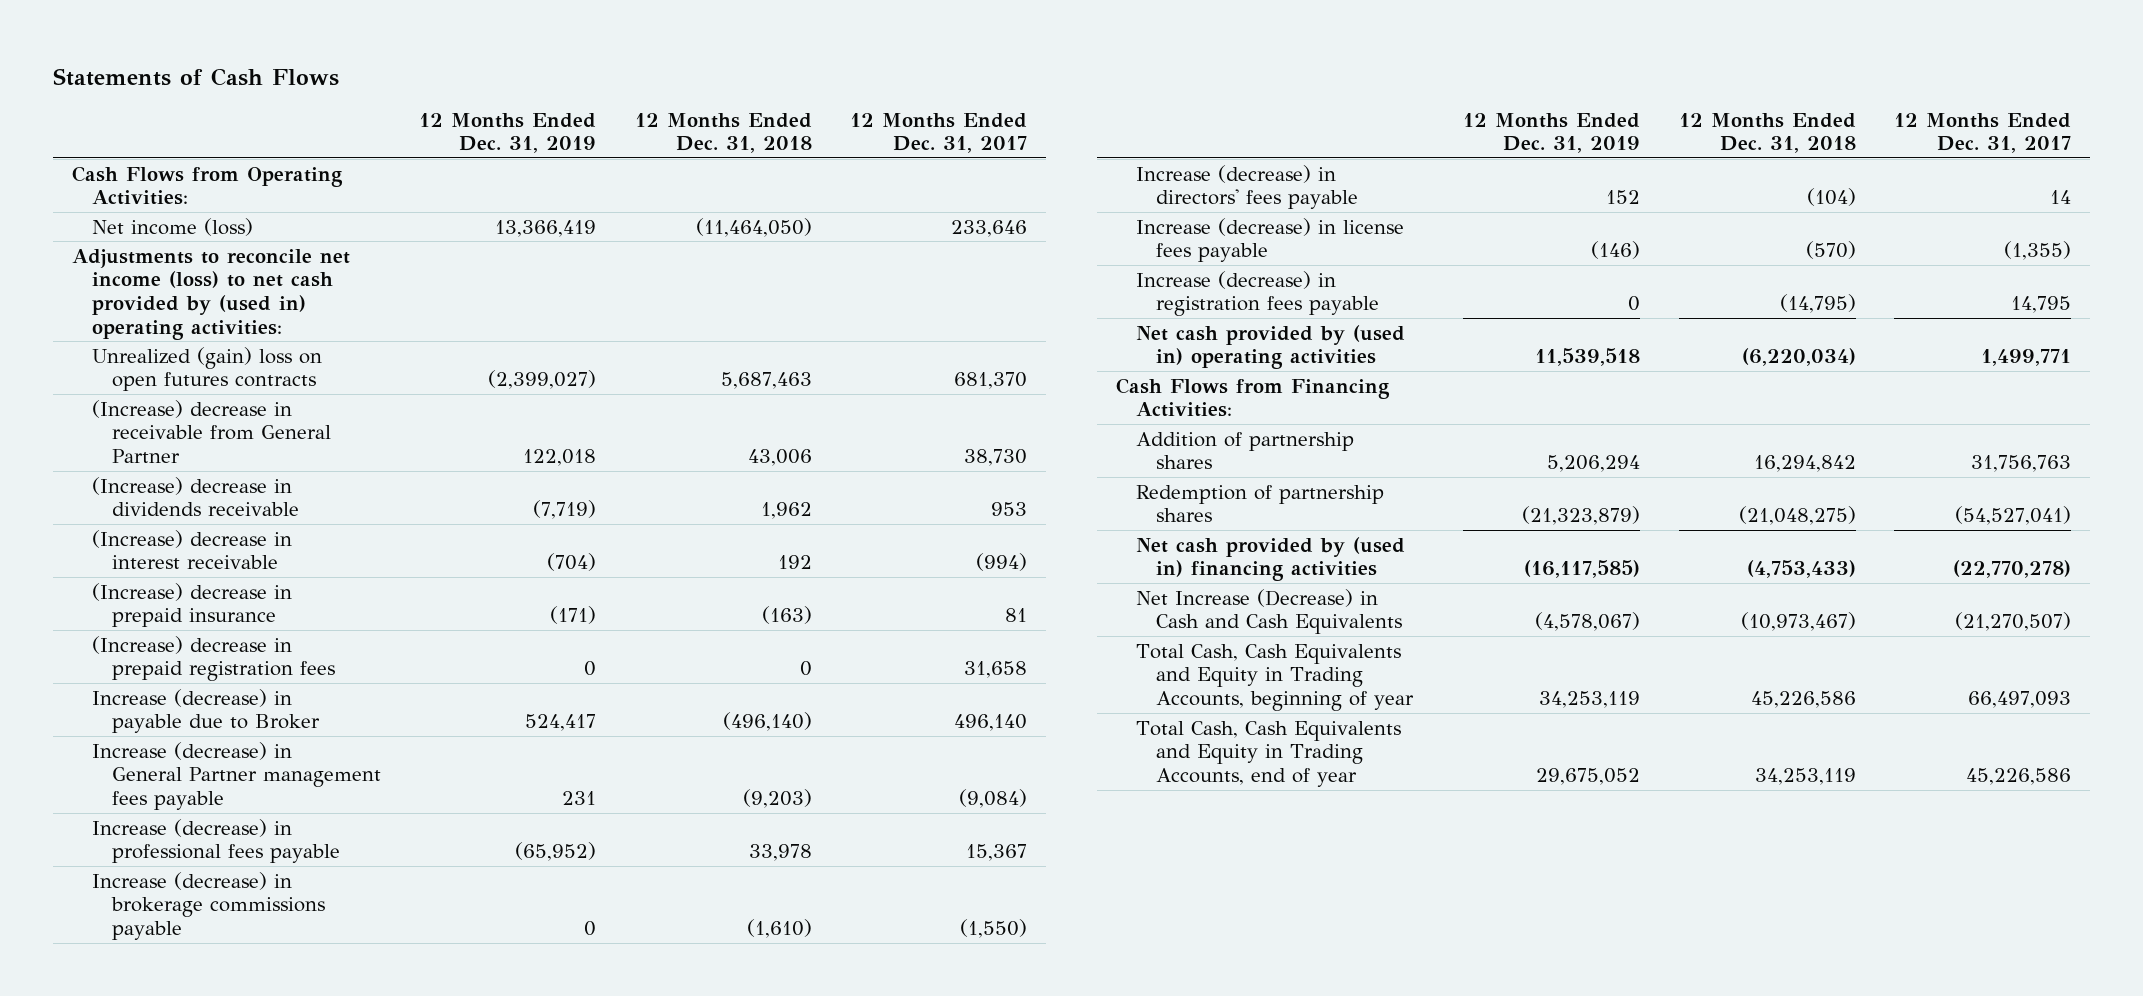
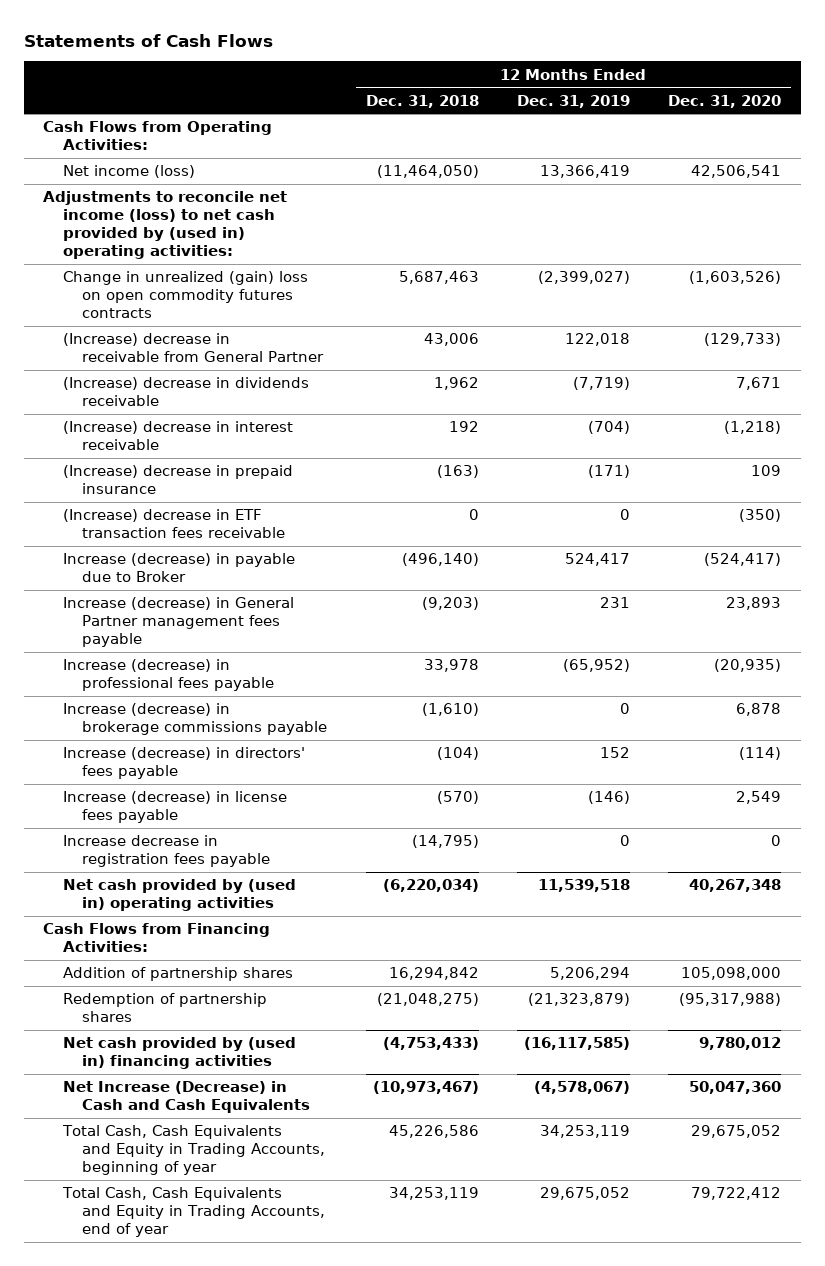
[849,112,1027,154] 12 Months Ended Dec. 31, 2017 -> none
none -> [668,94,782,108] Dec. 31, 2020
[92,346,323,392] Unrealized (gain) loss on open futures contracts -> [62,271,308,319] Change in unrealized (gain) loss on open commodity futures contracts
[92,635,335,682] (Increase) decrease in prepaid registration fees -> none
none -> [62,509,286,539] (Increase) decrease in ETF transaction fees receivable
[1136,270,1380,317] Increase (decrease) in registration fees payable -> [62,835,271,868] Increase decrease in registration fees payable

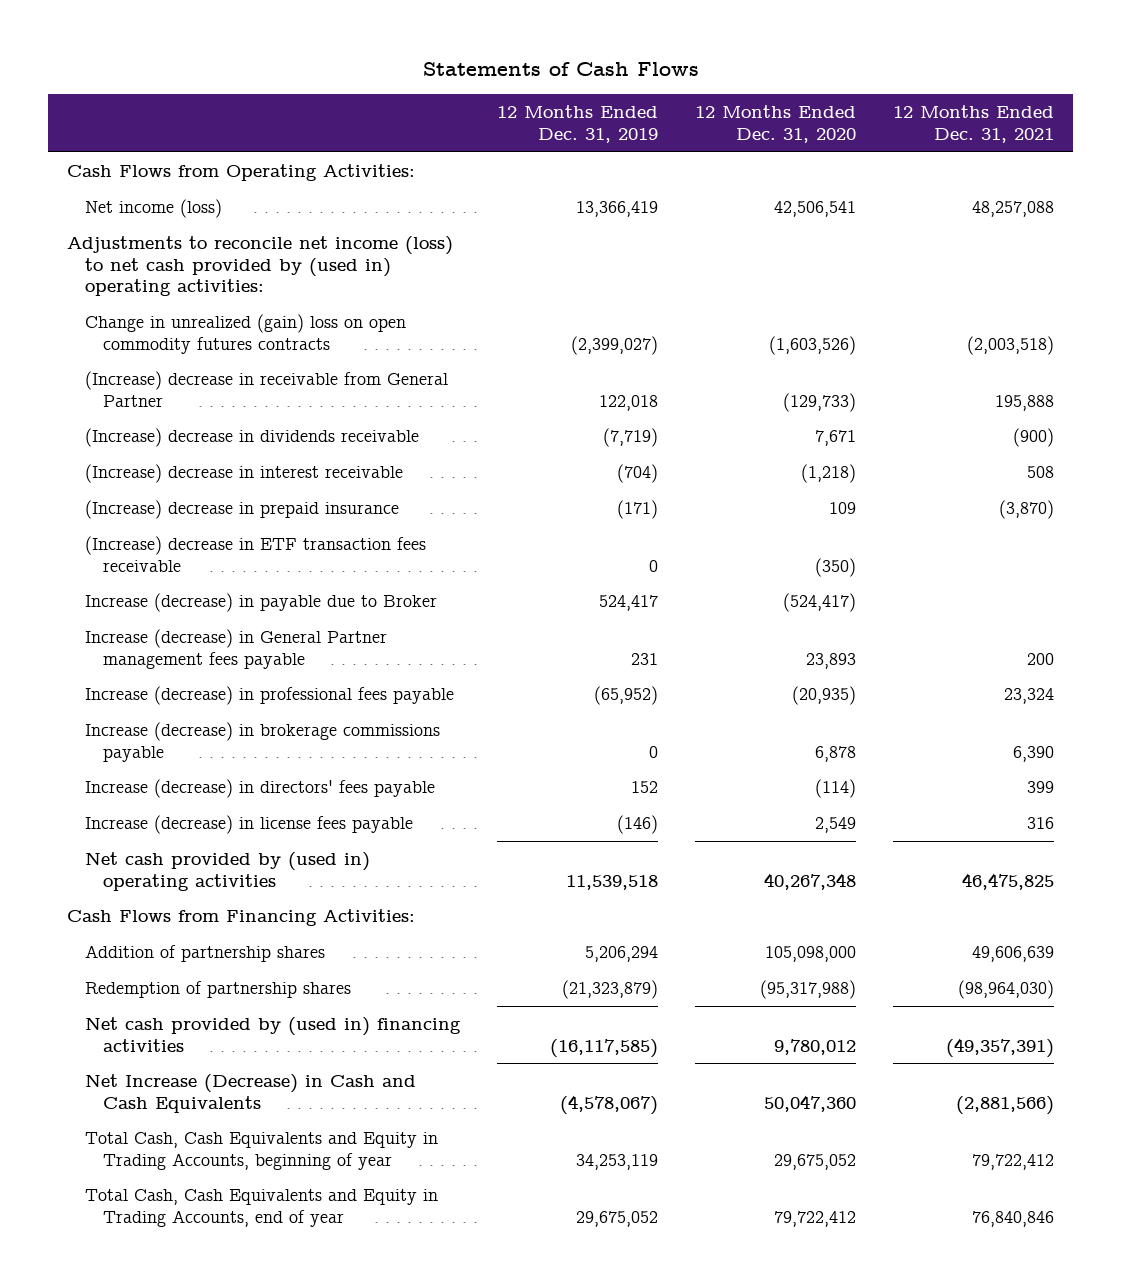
[365,94,479,108] Dec. 31, 2018 -> none
none -> [893,105,1055,143] 12 Months Ended Dec. 31, 2021
[62,835,271,868] Increase decrease in registration fees payable -> none

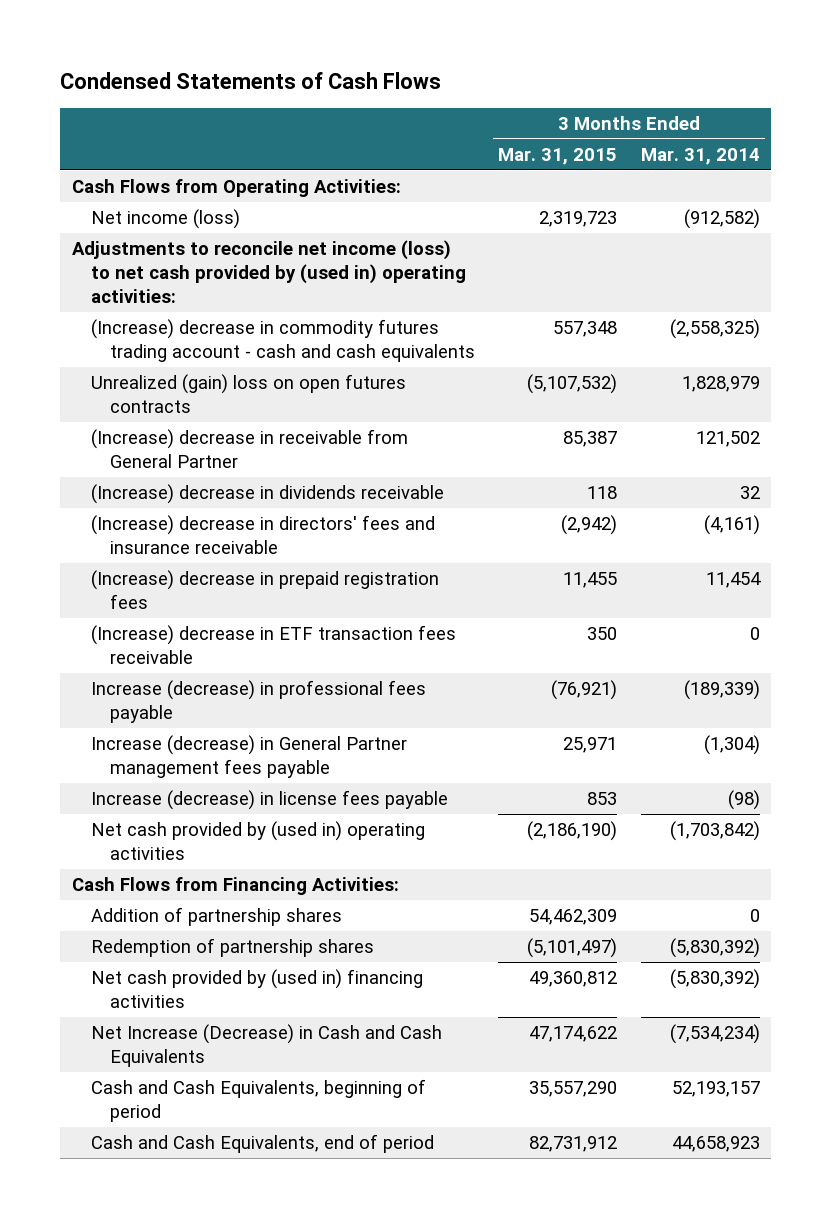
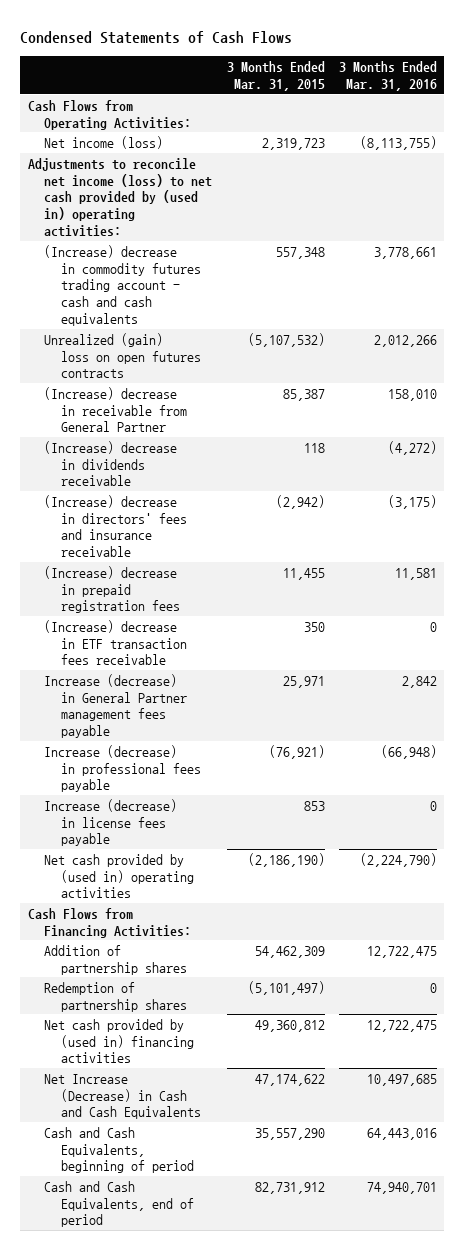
[640,147,760,165] Mar. 31, 2014 -> none
none -> [339,61,438,91] 3 Months Ended Mar. 31, 2016
[91,680,427,723] Increase (decrease) in professional fees payable -> [44,744,202,793] Increase (decrease) in professional fees payable

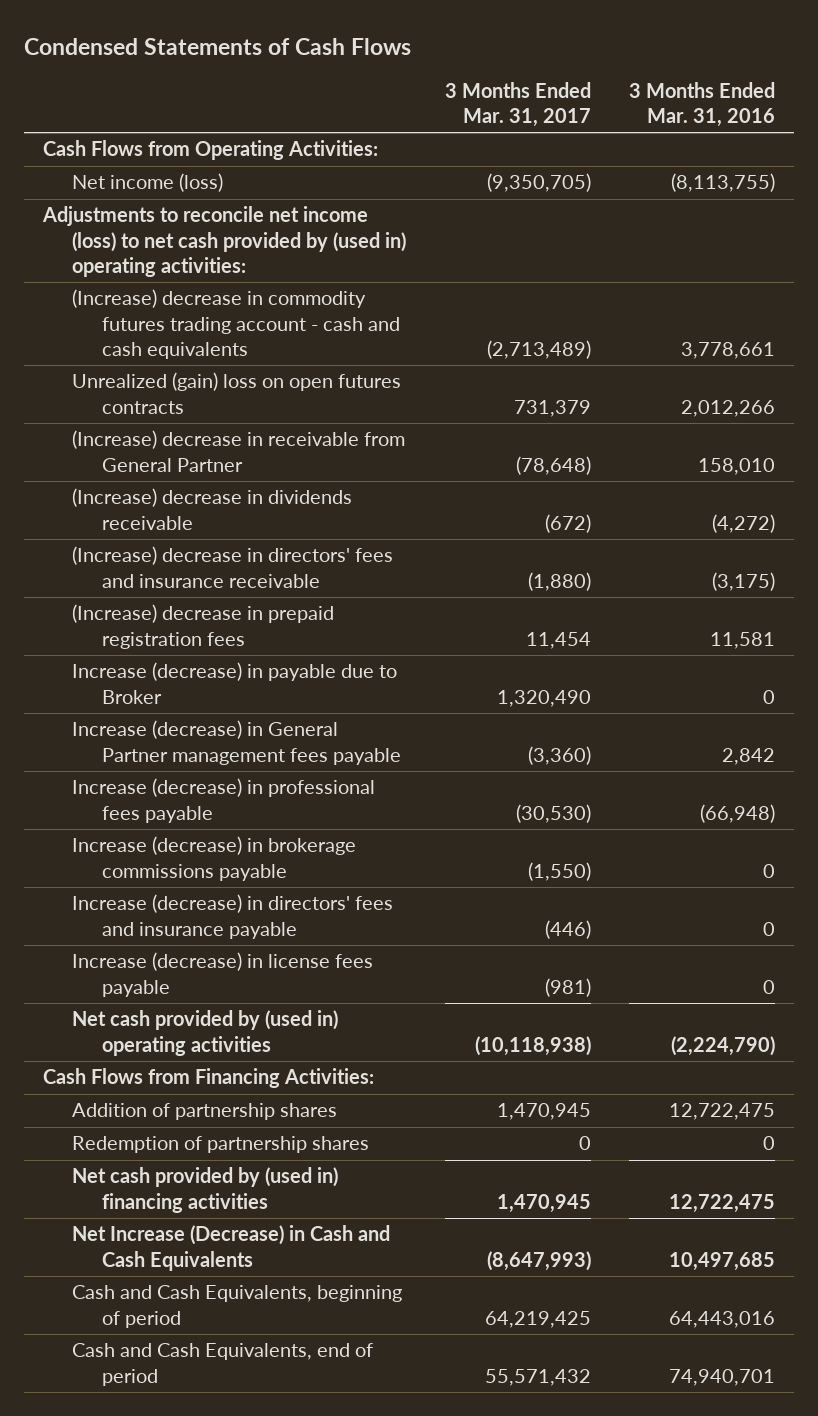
[226,61,325,91] 3 Months Ended Mar. 31, 2015 -> none
none -> [444,81,591,128] 3 Months Ended Mar. 31, 2017
[44,619,188,666] (Increase) decrease in ETF transaction fees receivable -> [72,662,398,704] Increase (decrease) in payable due to Broker
none -> [72,836,357,881] Increase (decrease) in brokerage commissions payable
none -> [72,894,394,939] Increase (decrease) in directors' fees and insurance payable

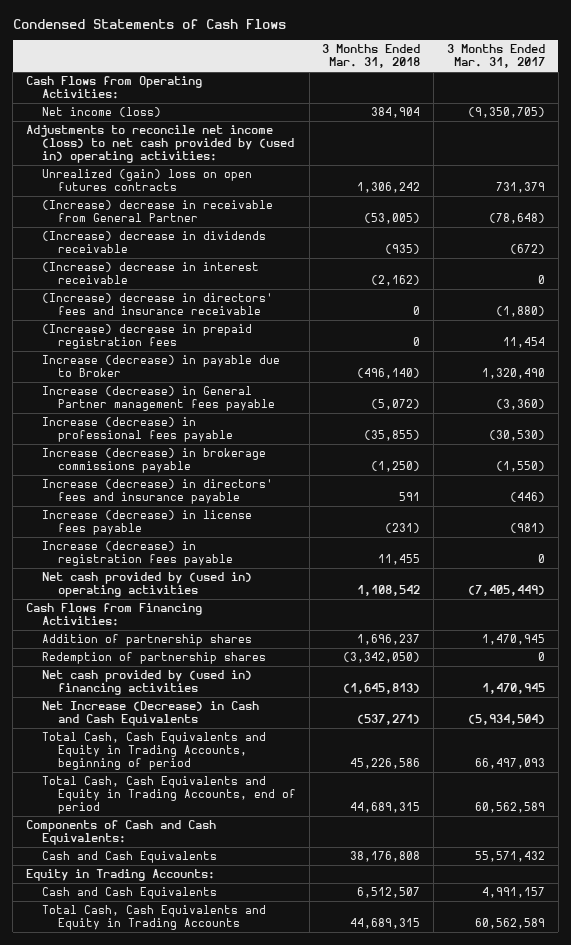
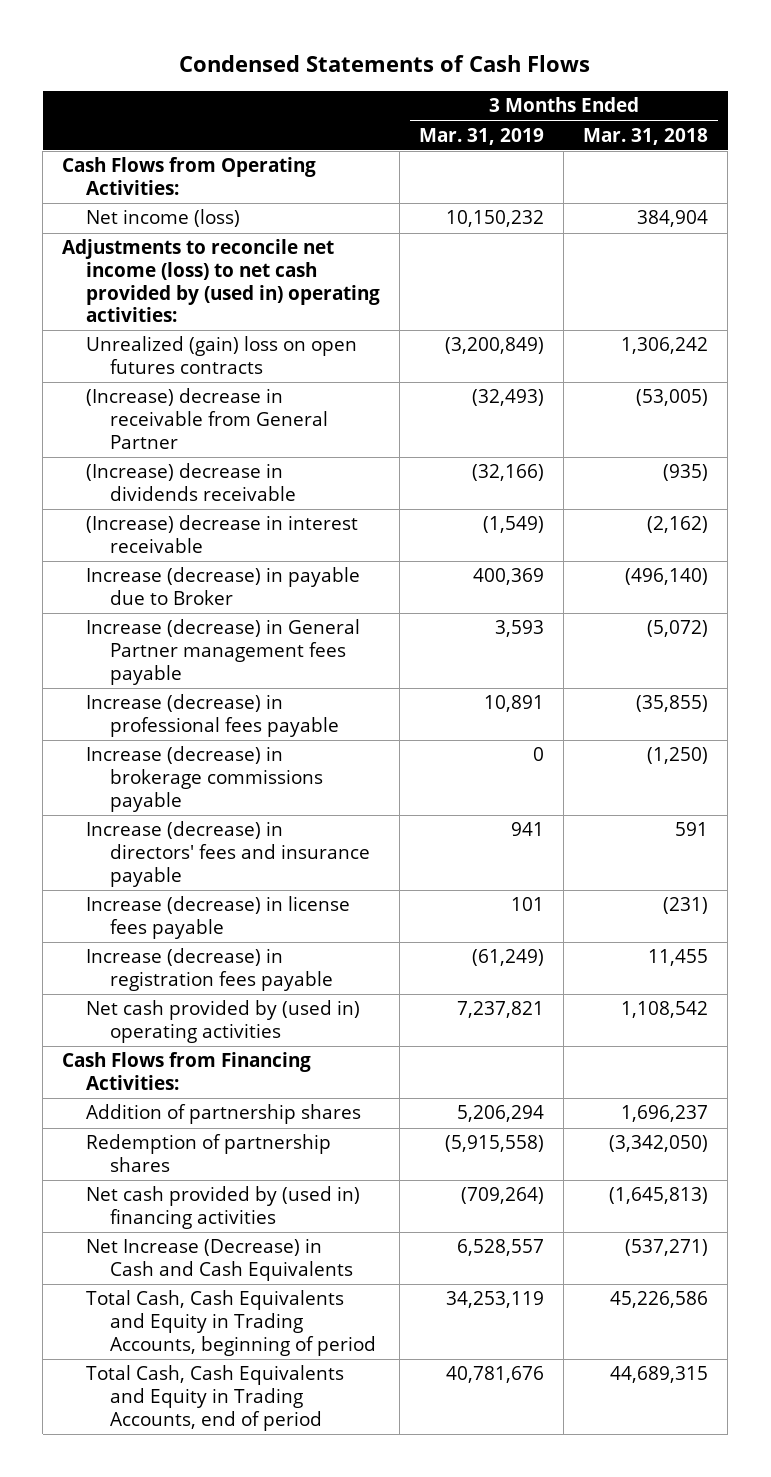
[446,44,545,69] 3 Months Ended Mar. 31, 2017 -> none
none -> [419,127,545,145] Mar. 31, 2019
[41,293,273,316] (Increase) decrease in directors' fees and insurance receivable -> none
[41,324,252,350] (Increase) decrease in prepaid registration fees -> none
[25,820,216,846] Components of Cash and Cash Equivalents: -> none
[41,851,217,864] Cash and Cash Equivalents -> none
[25,869,215,882] Equity in Trading Accounts: -> none
[41,887,217,900] Cash and Cash Equivalents -> none
[41,905,266,931] Total Cash, Cash Equivalents and Equity in Trading Accounts -> none

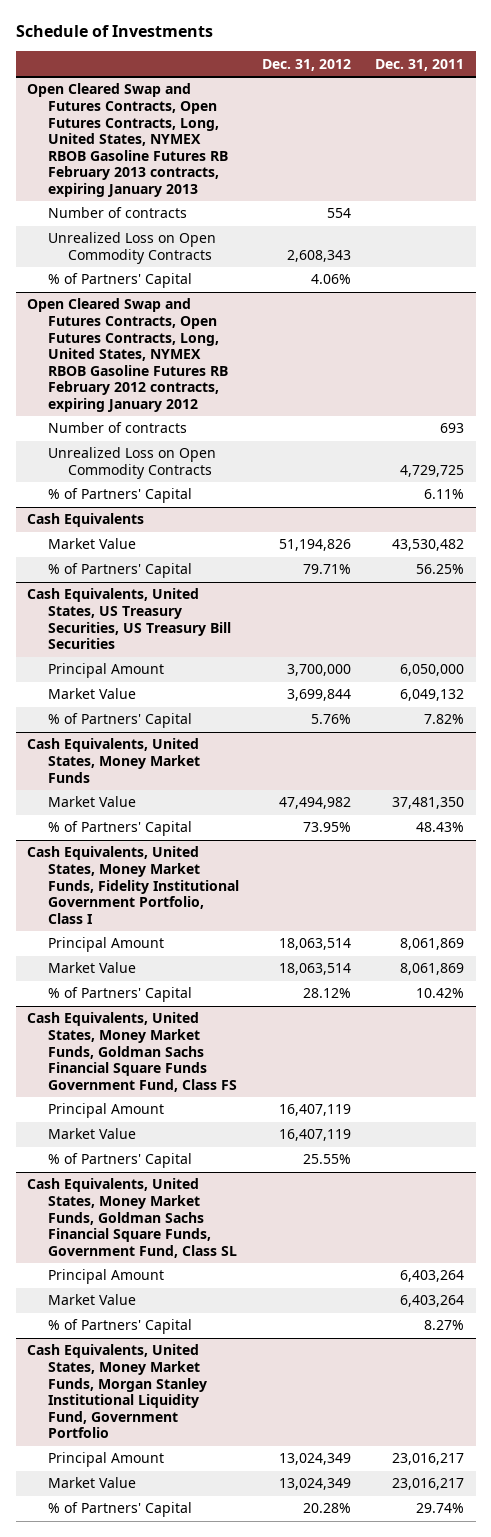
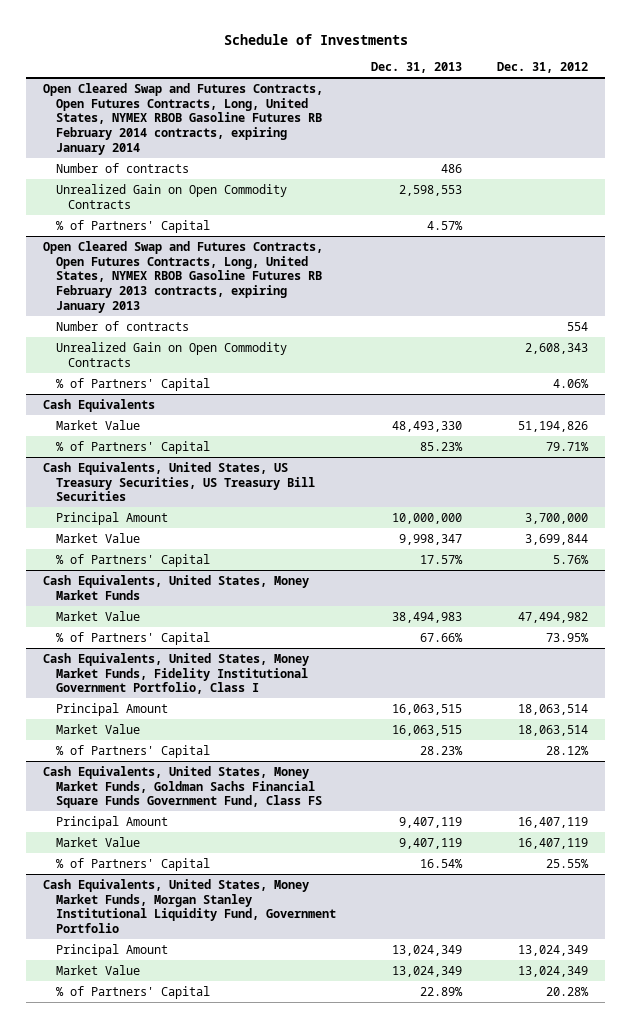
[374,58,464,71] Dec. 31, 2011 -> none
none -> [370,62,462,74] Dec. 31, 2013
none -> [43,82,324,156] Open Cleared Swap and Futures Contracts, Open Futures Contracts, Long, United States, NYMEX RBOB Gasoline Futures RB February 2014 contracts, expiring January 2014
none -> [55,162,189,173] Number of contracts
none -> [55,183,287,209] Unrealized Gain on Open Commodity Contracts
none -> [55,219,210,233] % of Partners' Capital
[47,232,216,265] Unrealized Loss on Open Commodity Contracts -> [55,341,287,367] Unrealized Gain on Open Commodity Contracts
[27,298,228,412] Open Cleared Swap and Futures Contracts, Open Futures Contracts, Long, United States, NYMEX RBOB Gasoline Futures RB February 2012 contracts, expiring January 2012 -> none
[47,422,187,434] Number of contracts -> none
[47,447,216,480] Unrealized Loss on Open Commodity Contracts -> none
[47,488,192,504] % of Partners' Capital -> none
[27,1178,237,1258] Cash Equivalents, United States, Money Market Funds, Goldman Sachs Financial Square Funds, Government Fund, Class SL -> none
[47,1269,164,1285] Principal Amount -> none
[47,1294,136,1306] Market Value -> none
[47,1319,192,1335] % of Partners' Capital -> none

